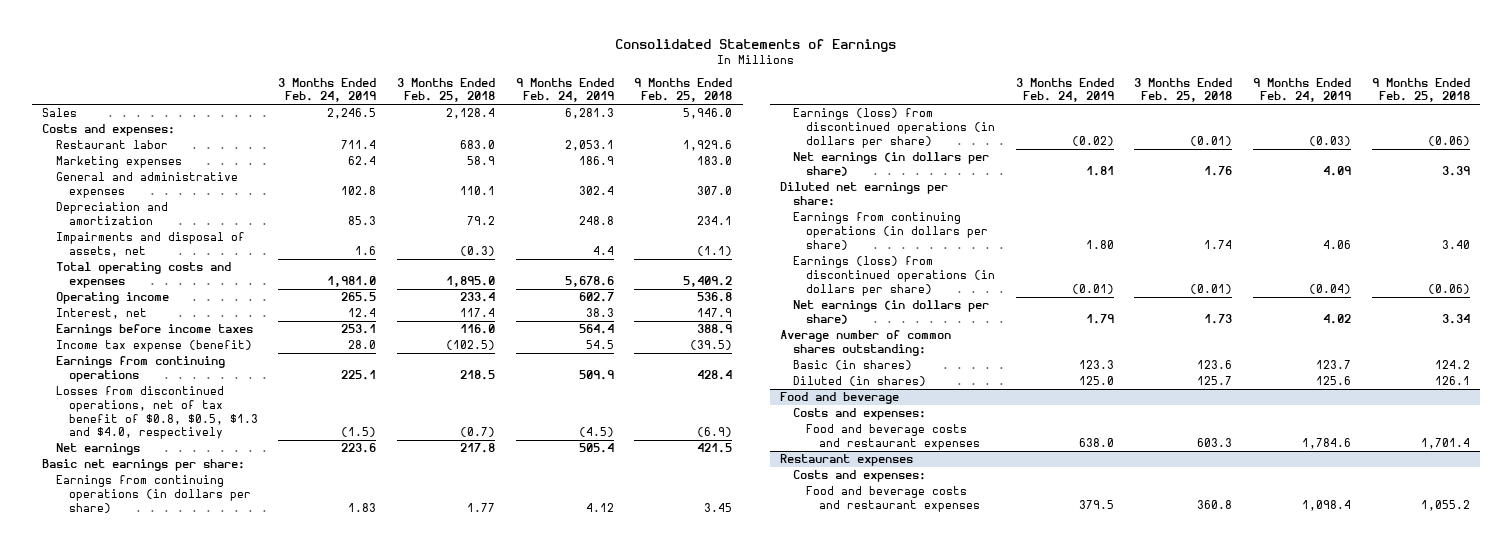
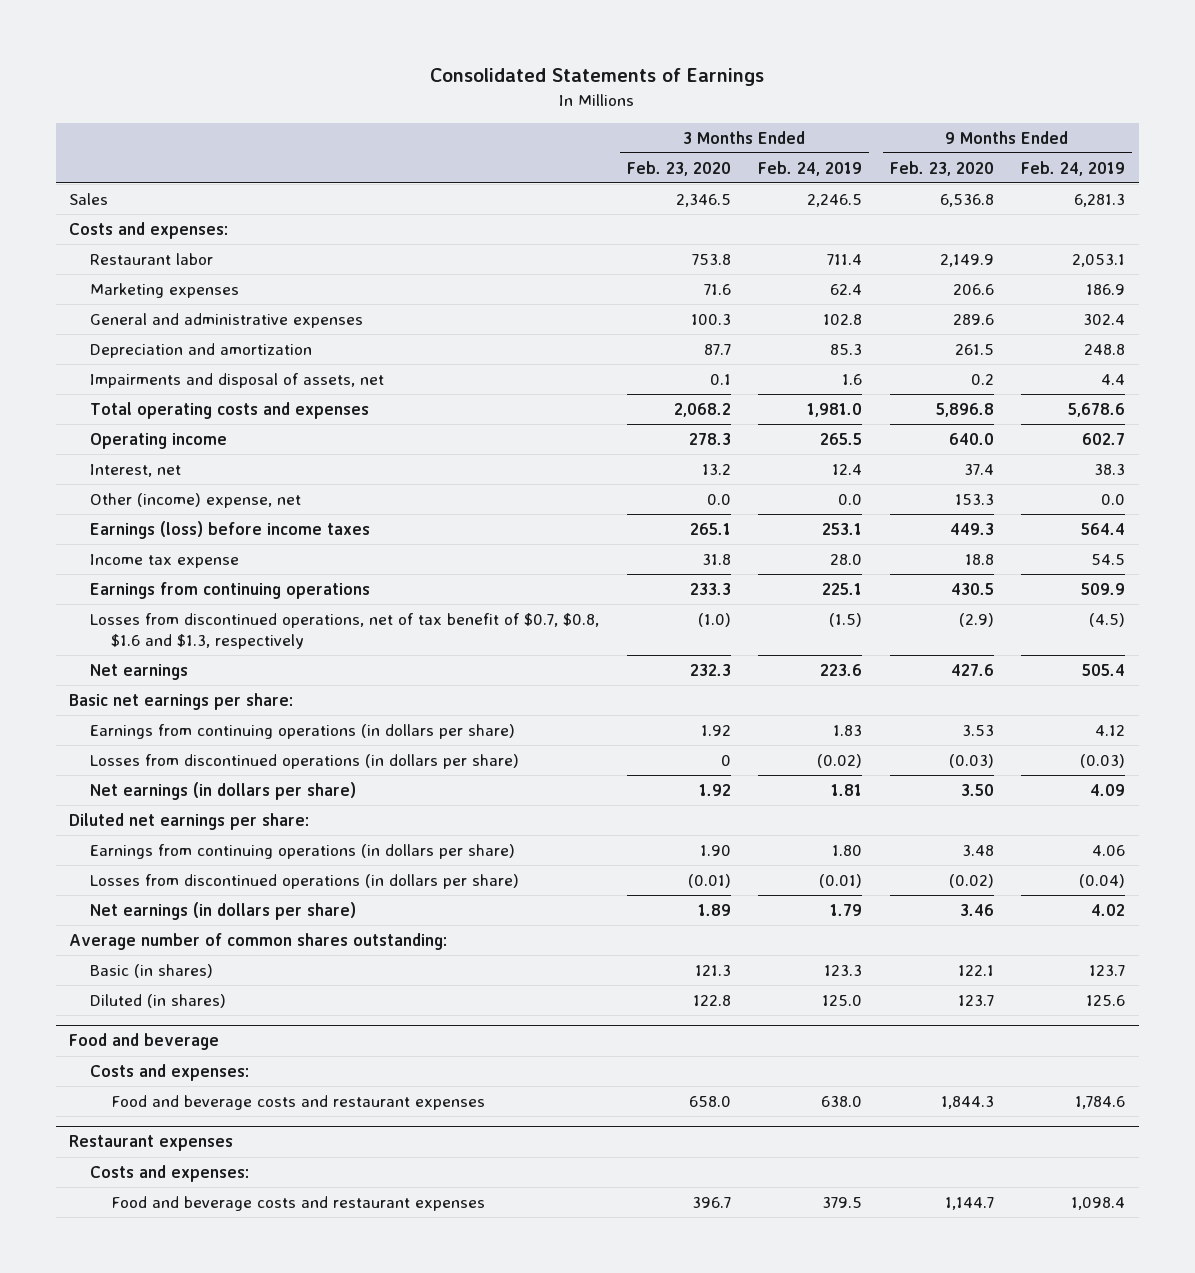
[396,77,495,103] 3 Months Ended Feb. 25, 2018 -> none
[634,77,733,103] 9 Months Ended Feb. 25, 2018 -> none
none -> [626,160,731,176] Feb. 23, 2020
none -> [889,160,994,176] Feb. 23, 2020
none -> [90,492,302,508] Other (income) expense, net
[55,324,253,337] Earnings before income taxes -> [90,520,371,539] Earnings (loss) before income taxes
[55,340,252,353] Income tax expense (benefit) -> [90,553,240,568] Income tax expense
[55,386,258,440] Losses from discontinued operations, net of tax benefit of $0.8, $0.5, $1.3 and $4.0, respectively -> [90,612,600,650] Losses from discontinued operations, net of tax benefit of $0.7, $0.8, $1.6 and $1.3, respectively
[792,108,996,148] Earnings (loss) from discontinued operations (in dollars per share) -> [90,753,520,769] Losses from discontinued operations (in dollars per share)
[792,256,996,296] Earnings (loss) from discontinued operations (in dollars per share) -> [90,873,520,889] Losses from discontinued operations (in dollars per share)

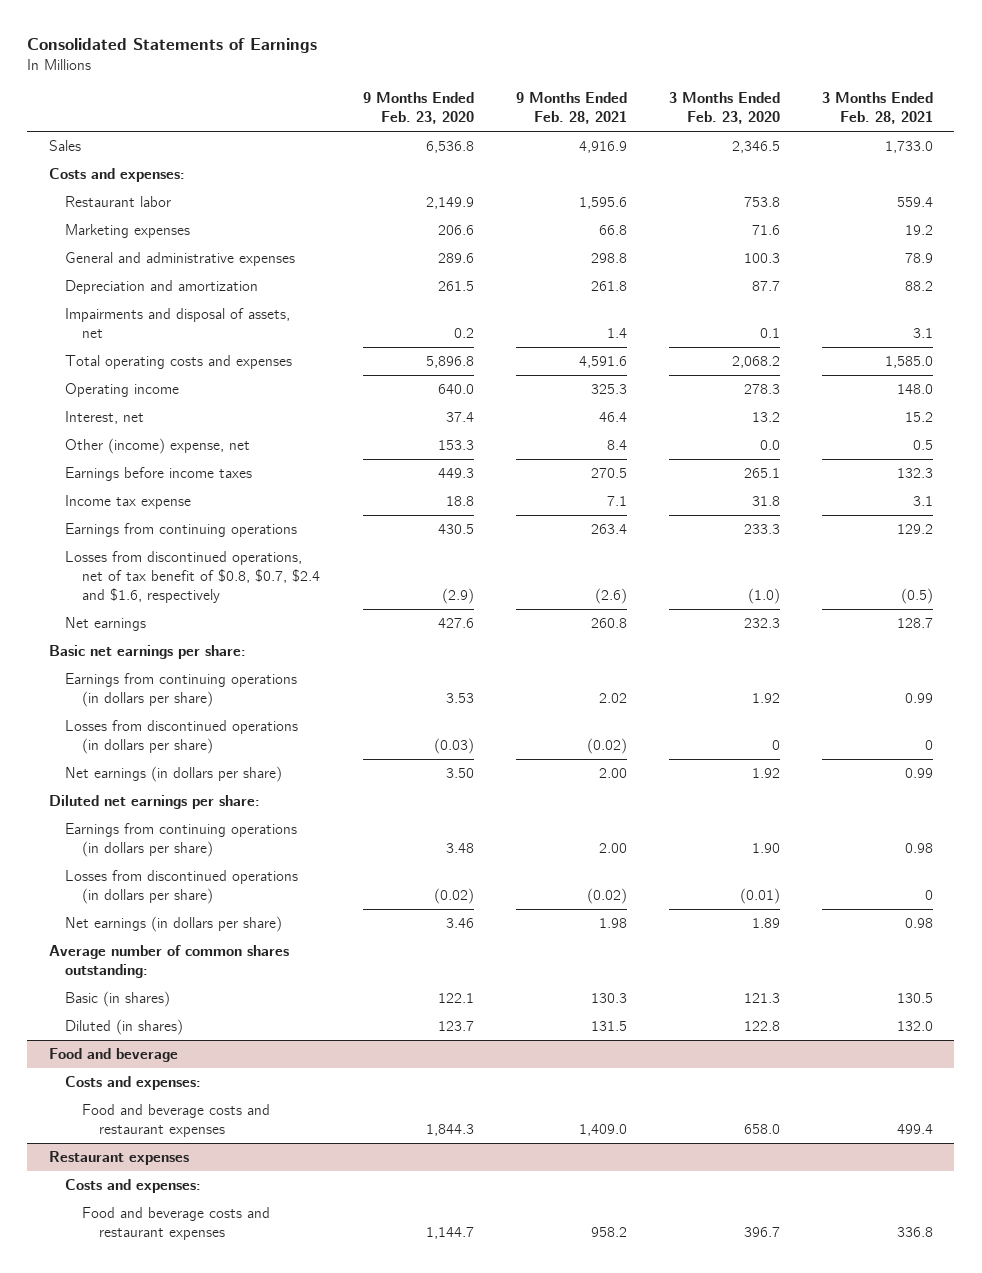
[758,160,863,176] Feb. 24, 2019 -> none
[1021,160,1126,176] Feb. 24, 2019 -> none
none -> [515,92,627,125] 9 Months Ended Feb. 28, 2021
none -> [822,92,934,125] 3 Months Ended Feb. 28, 2021
[90,520,371,539] Earnings (loss) before income taxes -> [65,467,253,482] Earnings before income taxes
[90,612,600,650] Losses from discontinued operations, net of tax benefit of $0.7, $0.8, $1.6 and $1.3, respectively -> [65,551,321,603] Losses from discontinued operations, net of tax benefit of $0.8, $0.7, $2.4 and $1.6, respectively

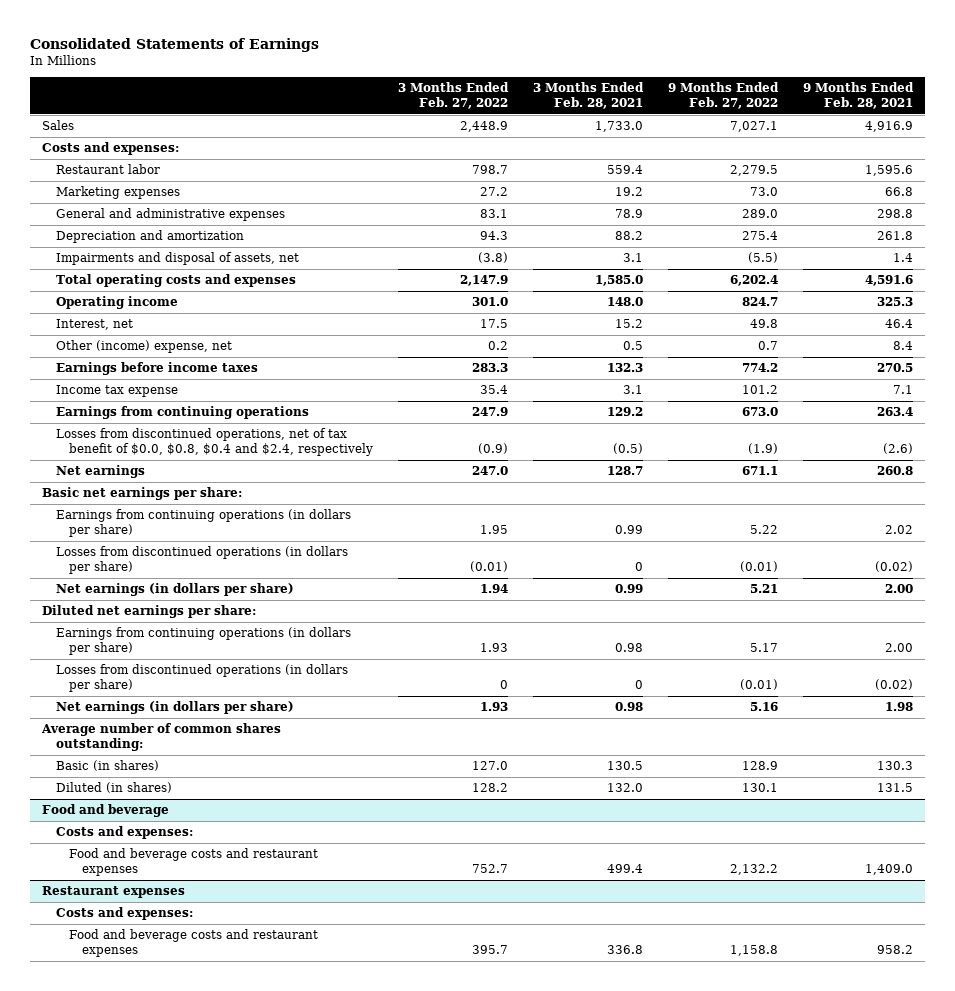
[362,92,474,125] 9 Months Ended Feb. 23, 2020 -> none
[669,92,781,125] 3 Months Ended Feb. 23, 2020 -> none
none -> [397,82,509,110] 3 Months Ended Feb. 27, 2022
none -> [667,82,779,110] 9 Months Ended Feb. 27, 2022
[65,551,321,603] Losses from discontinued operations, net of tax benefit of $0.8, $0.7, $2.4 and $1.6, respectively -> [55,428,374,457] Losses from discontinued operations, net of tax benefit of $0.0, $0.8, $0.4 and $2.4, respectively

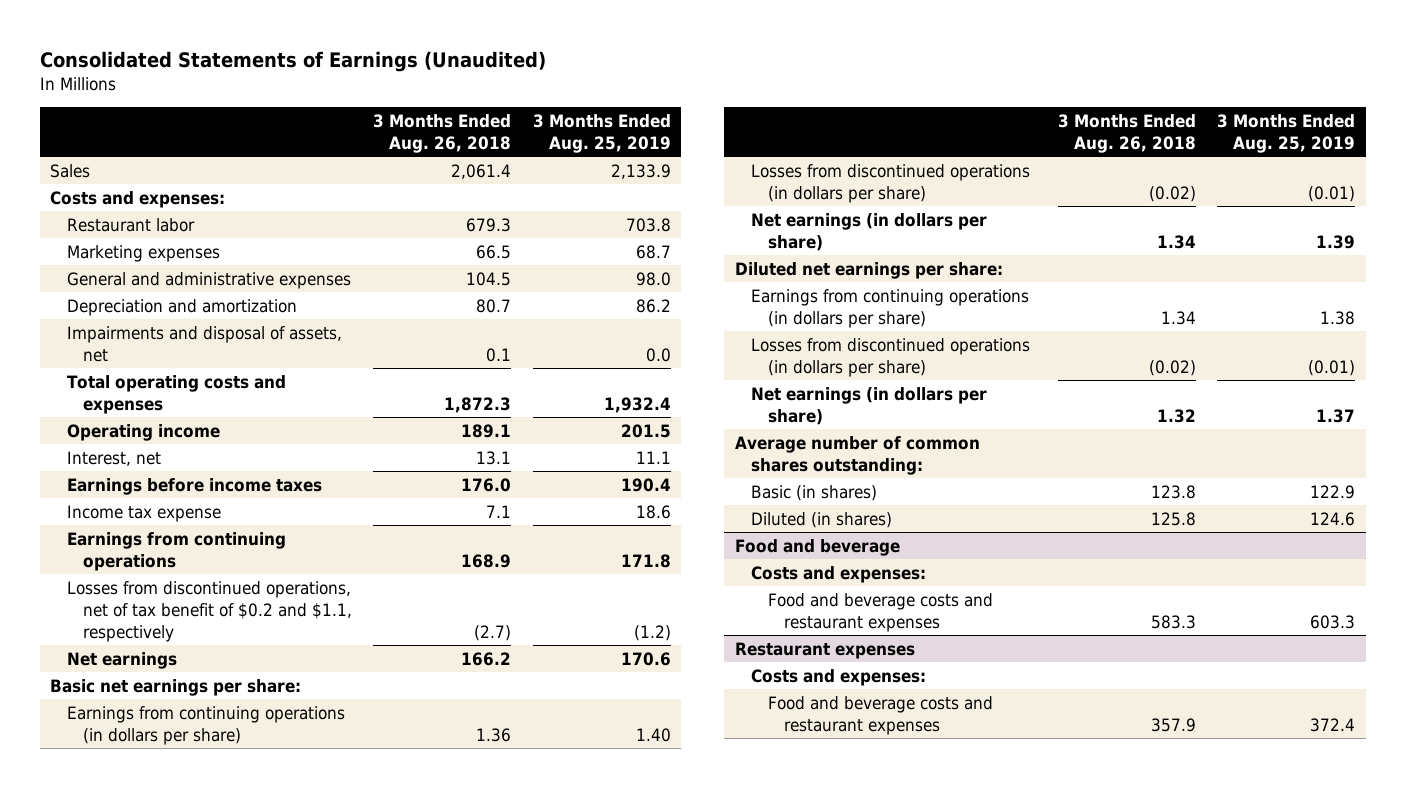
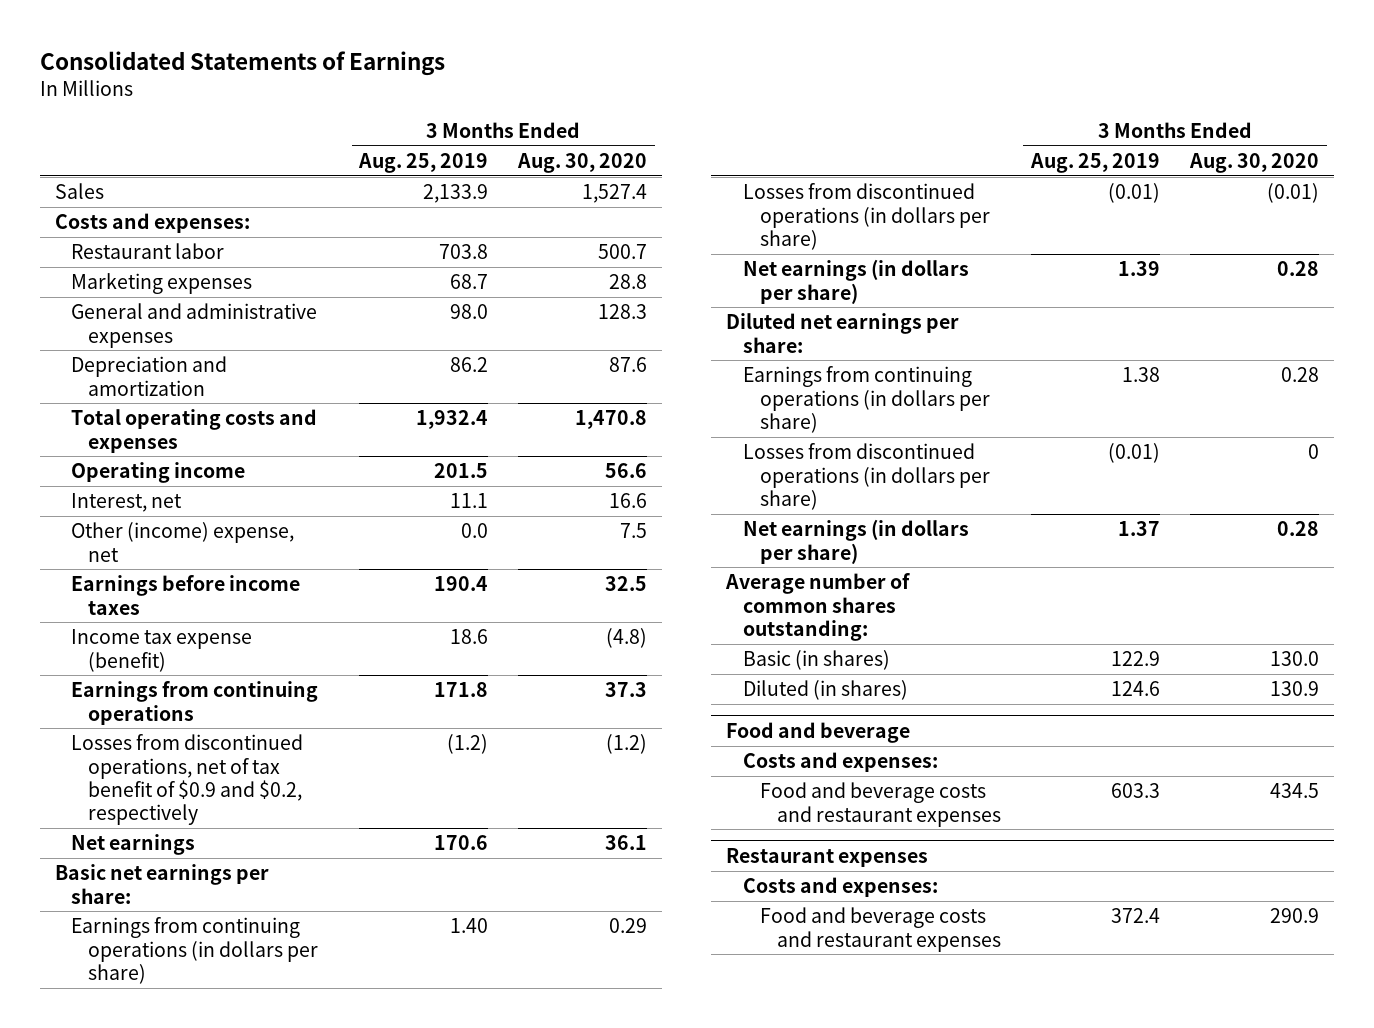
[39,50,546,72] Consolidated Statements of Earnings (Unaudited) -> [39,50,445,76] Consolidated Statements of Earnings
[373,113,512,153] 3 Months Ended Aug. 26, 2018 -> none
none -> [517,152,648,173] Aug. 30, 2020
[66,325,342,362] Impairments and disposal of assets, net -> none
none -> [71,522,295,562] Other (income) expense, net
[66,504,221,522] Income tax expense -> [71,629,253,672] Income tax expense (benefit)
[66,580,353,643] Losses from discontinued operations, net of tax benefit of $0.2 and $1.1, respectively -> [71,734,304,826] Losses from discontinued operations, net of tax benefit of $0.9 and $0.2, respectively

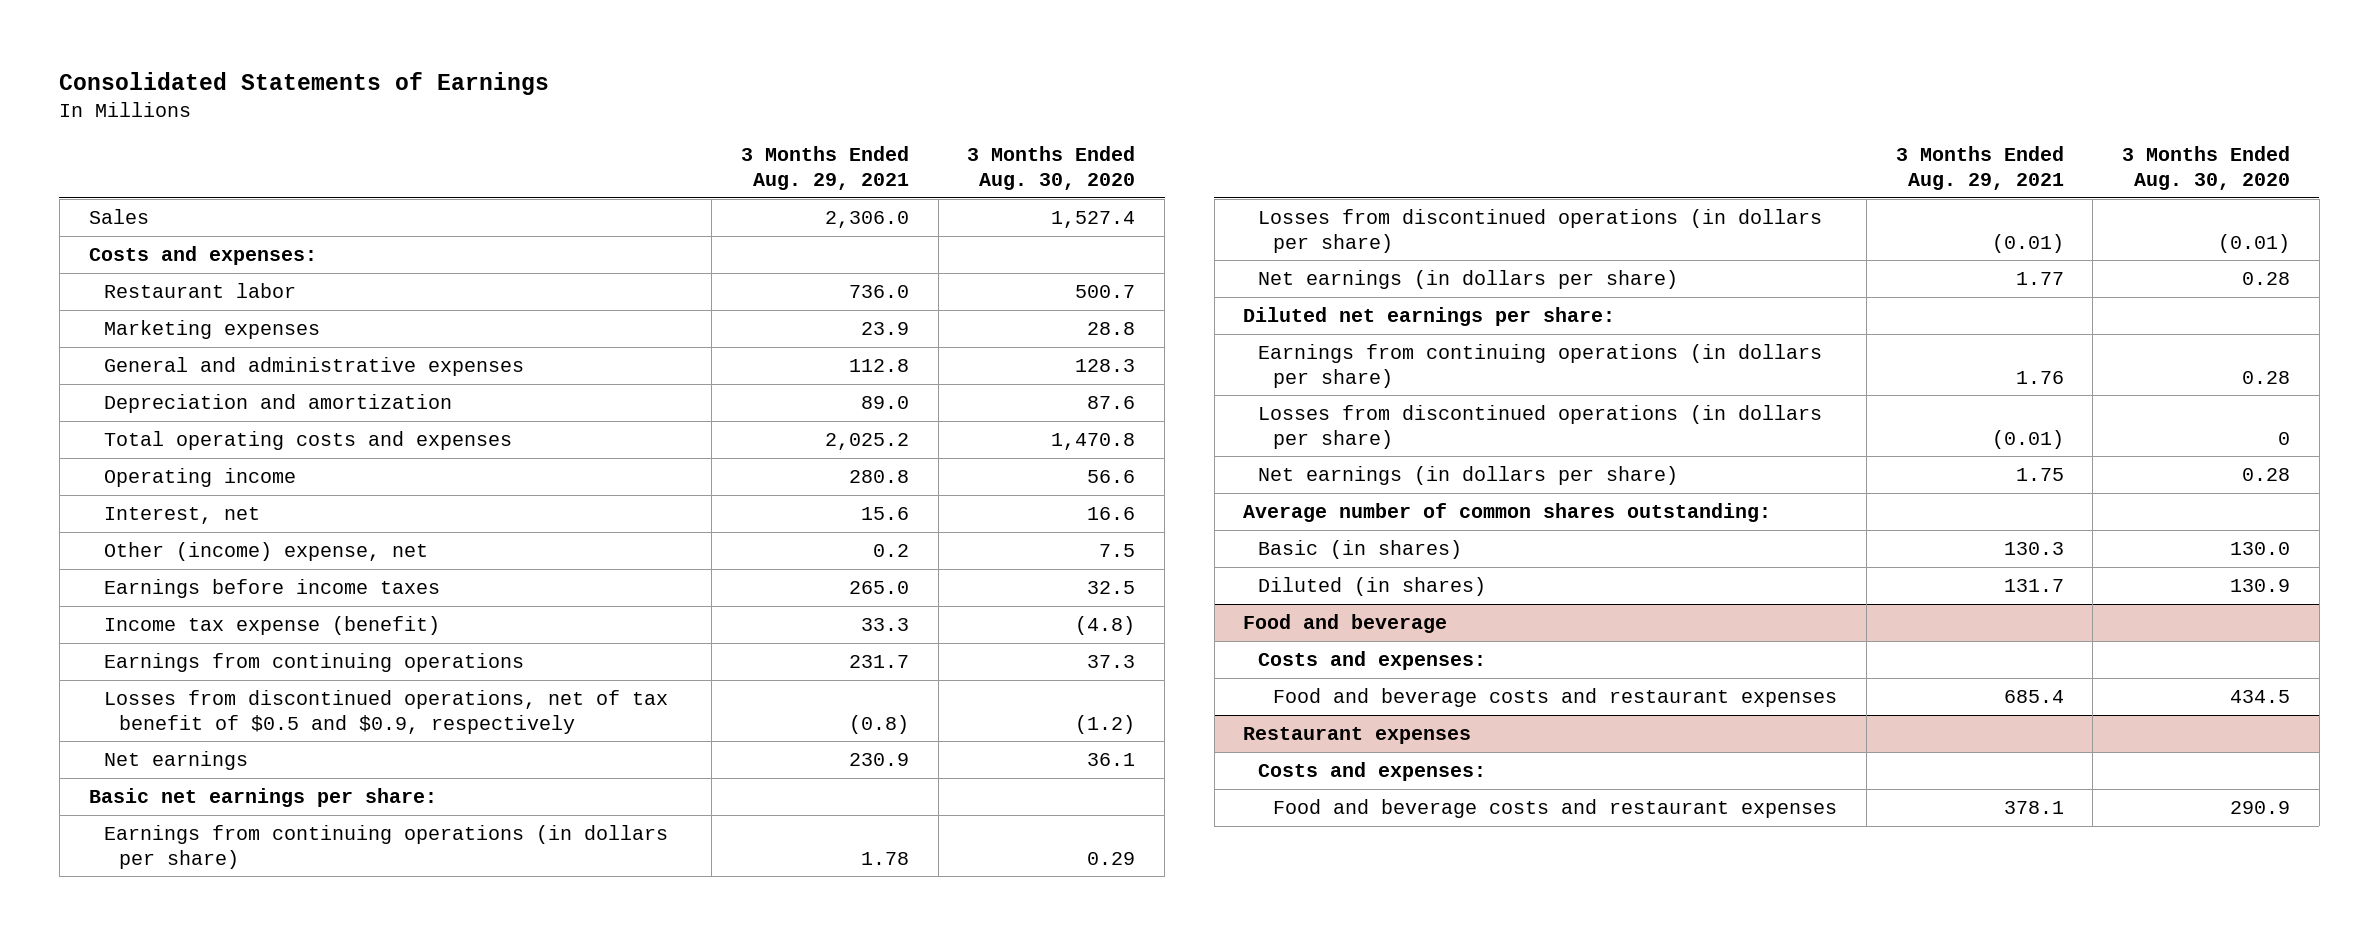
[358,152,489,173] Aug. 25, 2019 -> none
none -> [741,146,910,191] 3 Months Ended Aug. 29, 2021
[71,734,304,826] Losses from discontinued operations, net of tax benefit of $0.9 and $0.2, respectively -> [103,689,668,734] Losses from discontinued operations, net of tax benefit of $0.5 and $0.9, respectively

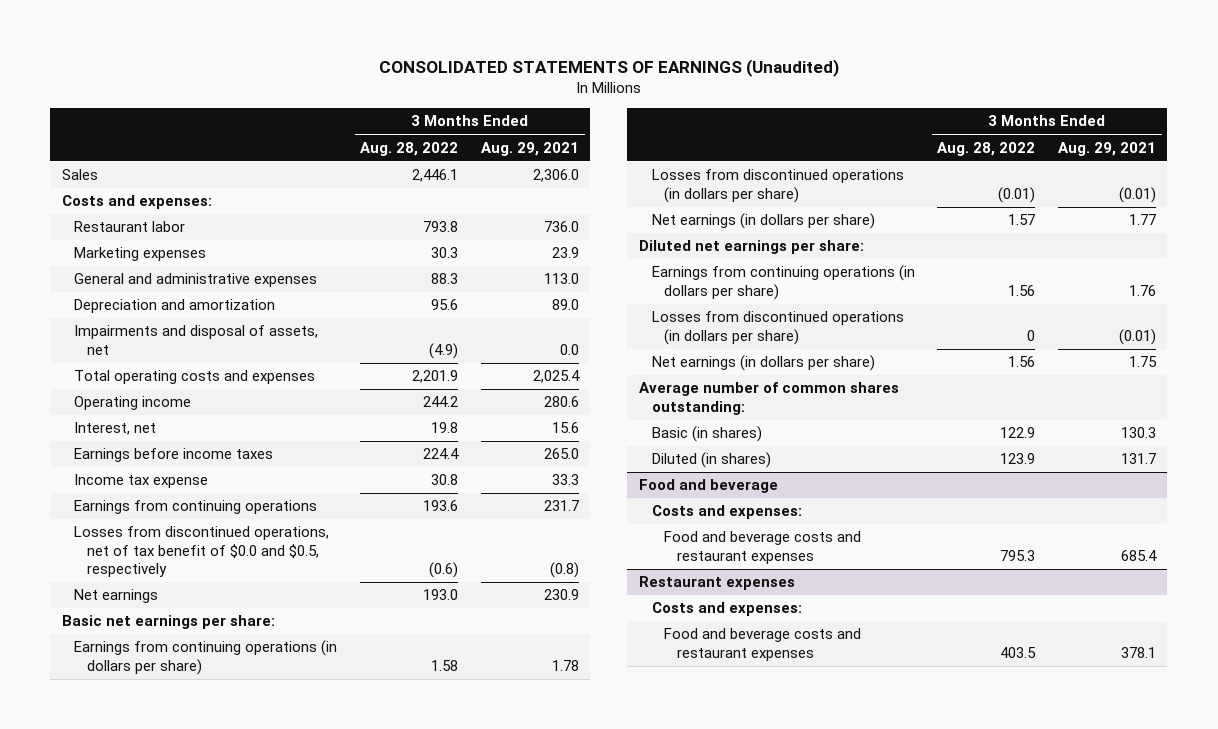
[59,72,550,96] Consolidated Statements of Earnings -> [378,59,839,78] CONSOLIDATED STATEMENTS OF EARNINGS (Unaudited)
[967,146,1136,191] 3 Months Ended Aug. 30, 2020 -> none
none -> [360,141,459,156] Aug. 28, 2022
[849,358,910,372] 112.8 -> [543,273,579,285] 113.0
none -> [74,325,319,355] Impairments and disposal of assets, net
[825,432,910,450] 2,025.2 -> [532,370,580,384] 2,025.4
[849,469,910,483] 280.8 -> [543,396,579,408] 280.6
[103,541,428,561] Other (income) expense, net -> none
[103,615,440,635] Income tax expense (benefit) -> [74,474,209,489] Income tax expense
[103,689,668,734] Losses from discontinued operations, net of tax benefit of $0.5 and $0.9, respectively -> [74,526,330,578] Losses from discontinued operations, net of tax benefit of $0.0 and $0.5, respectively

